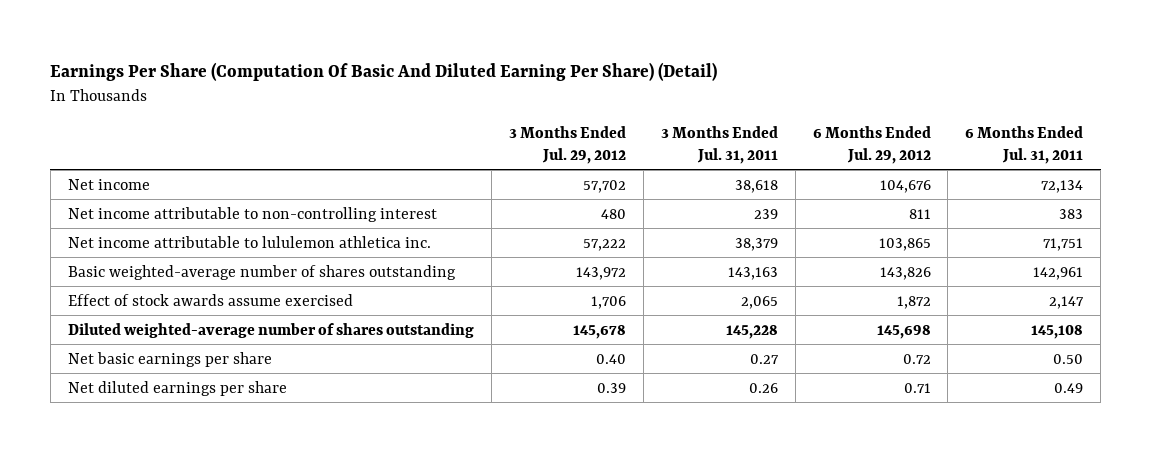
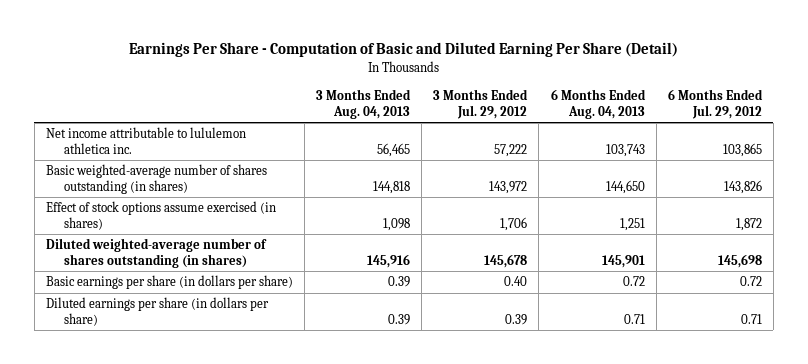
[50,62,718,82] Earnings Per Share (Computation Of Basic And Diluted Earning Per Share) (Detail) -> [128,42,678,58] Earnings Per Share - Computation of Basic and Diluted Earning Per Share (Detail)
[660,125,778,164] 3 Months Ended Jul. 31, 2011 -> none
[965,125,1084,164] 6 Months Ended Jul. 31, 2011 -> none
none -> [316,89,412,119] 3 Months Ended Aug. 04, 2013
none -> [550,89,646,119] 6 Months Ended Aug. 04, 2013
[67,178,150,190] Net income -> none
[67,206,437,222] Net income attributable to non-controlling interest -> none
[67,264,456,280] Basic weighted-average number of shares outstanding -> [45,164,267,195] Basic weighted-average number of shares outstanding (in shares)
[67,293,353,306] Effect of stock awards assume exercised -> [45,201,276,231] Effect of stock options assume exercised (in shares)
[67,322,474,338] Diluted weighted-average number of shares outstanding -> [45,238,267,269] Diluted weighted-average number of shares outstanding (in shares)
[67,351,272,367] Net basic earnings per share -> [45,275,293,290] Basic earnings per share (in dollars per share)
[67,380,287,396] Net diluted earnings per share -> [45,297,269,327] Diluted earnings per share (in dollars per share)

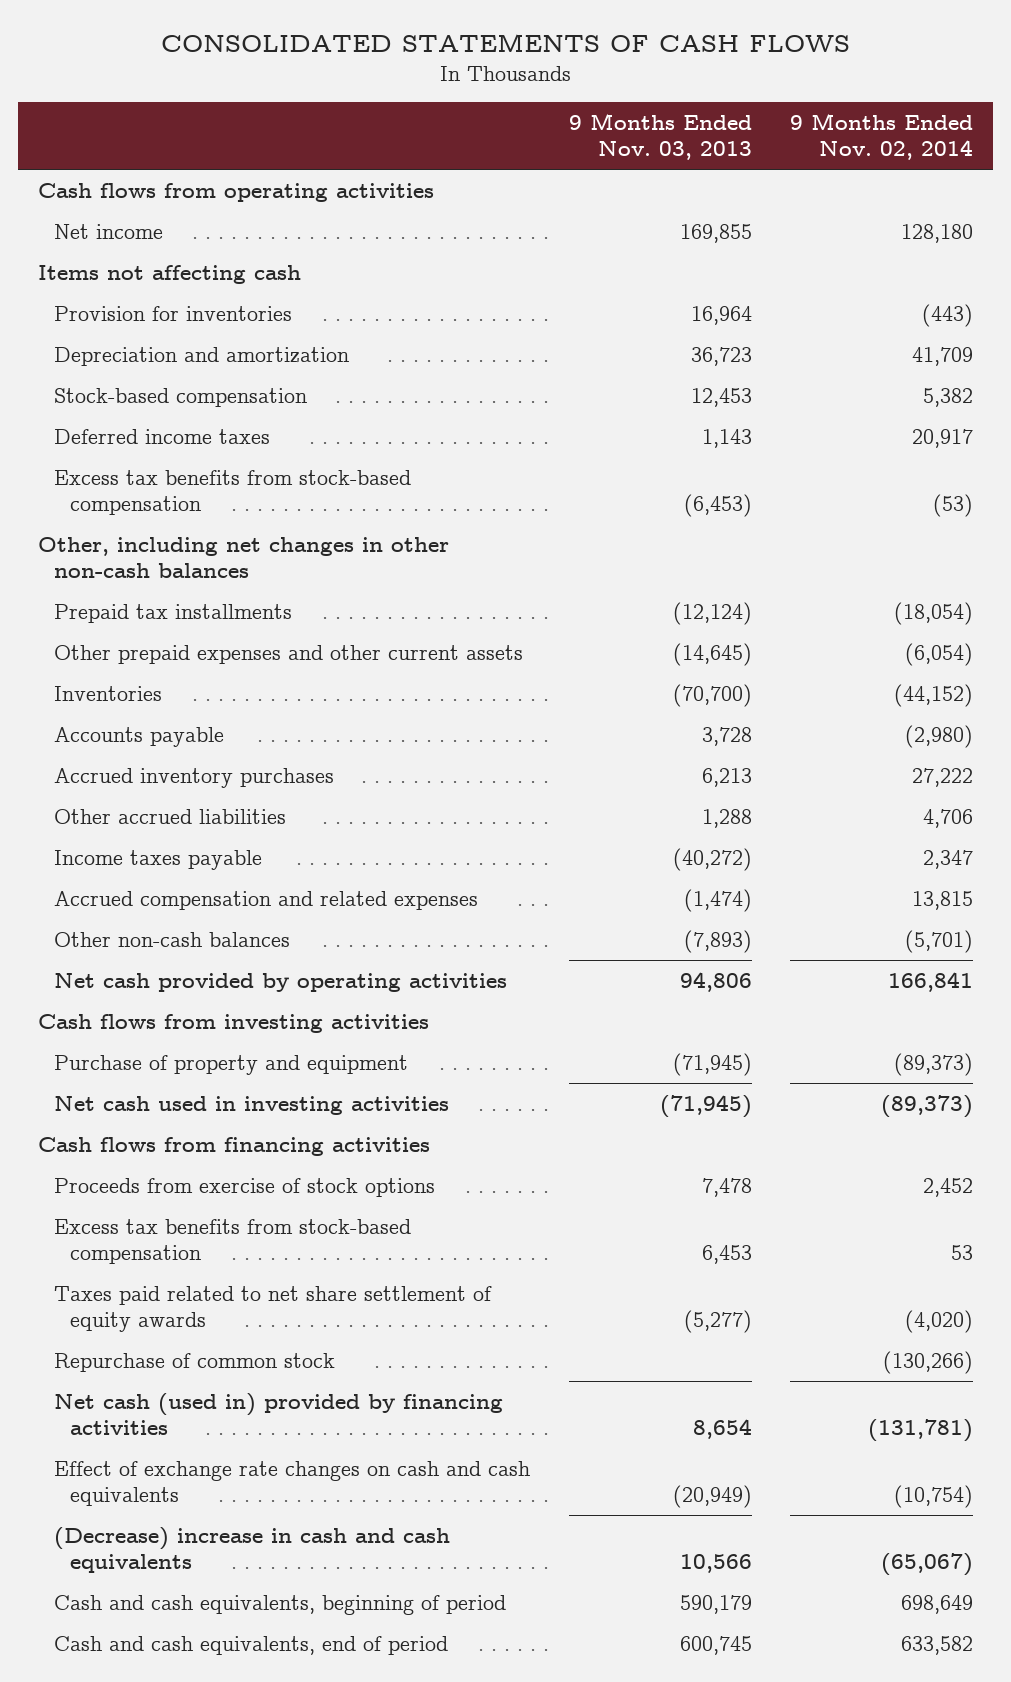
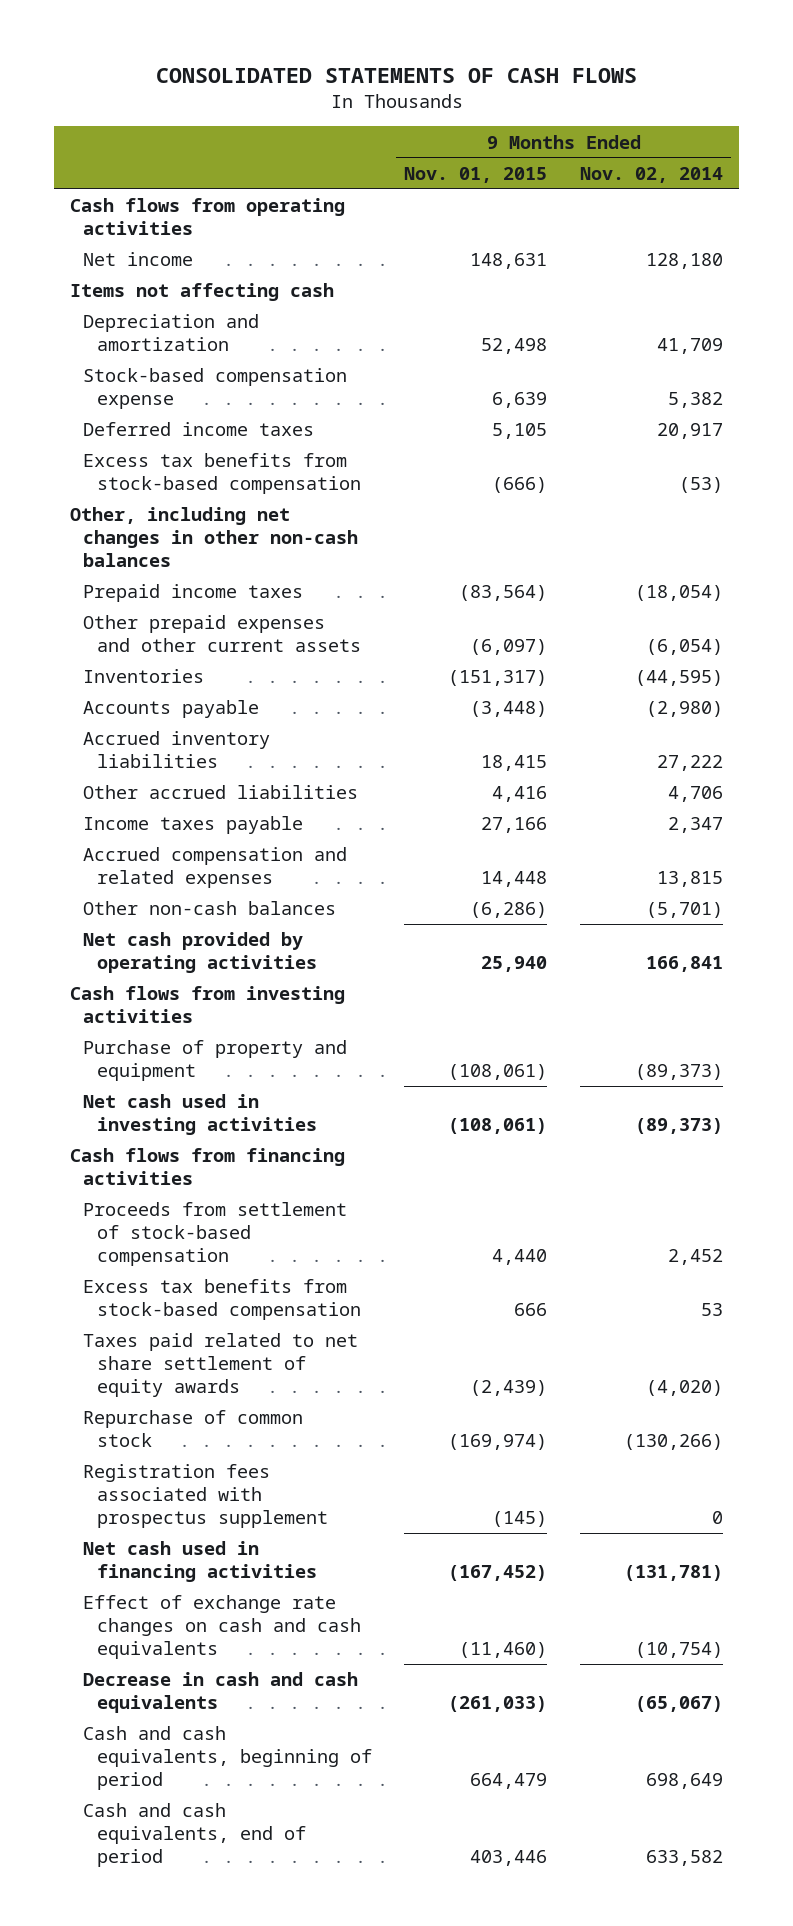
[568,112,752,160] 9 Months Ended Nov. 03, 2013 -> none
none -> [404,167,548,184] Nov. 01, 2015
[53,305,292,321] Provision for inventories -> none
[53,387,307,407] Stock-based compensation -> [83,368,348,410] Stock-based compensation expense
[53,603,292,623] Prepaid tax installments -> [83,584,304,603] Prepaid income taxes
[894,683,974,707] (44,152) -> [634,670,723,687] (44,595)
[53,767,334,788] Accrued inventory purchases -> [83,731,271,769] Accrued inventory liabilities
[53,1177,435,1197] Proceeds from exercise of stock options -> [83,1202,348,1266] Proceeds from settlement of stock-based compensation
none -> [83,1464,328,1528] Registration fees associated with prospectus supplement
[53,1392,503,1436] Net cash (used in) provided by financing activities -> [83,1541,317,1583] Net cash used in financing activities
[53,1526,450,1574] (Decrease) increase in cash and cash equivalents -> [83,1672,359,1714] Decrease in cash and cash equivalents

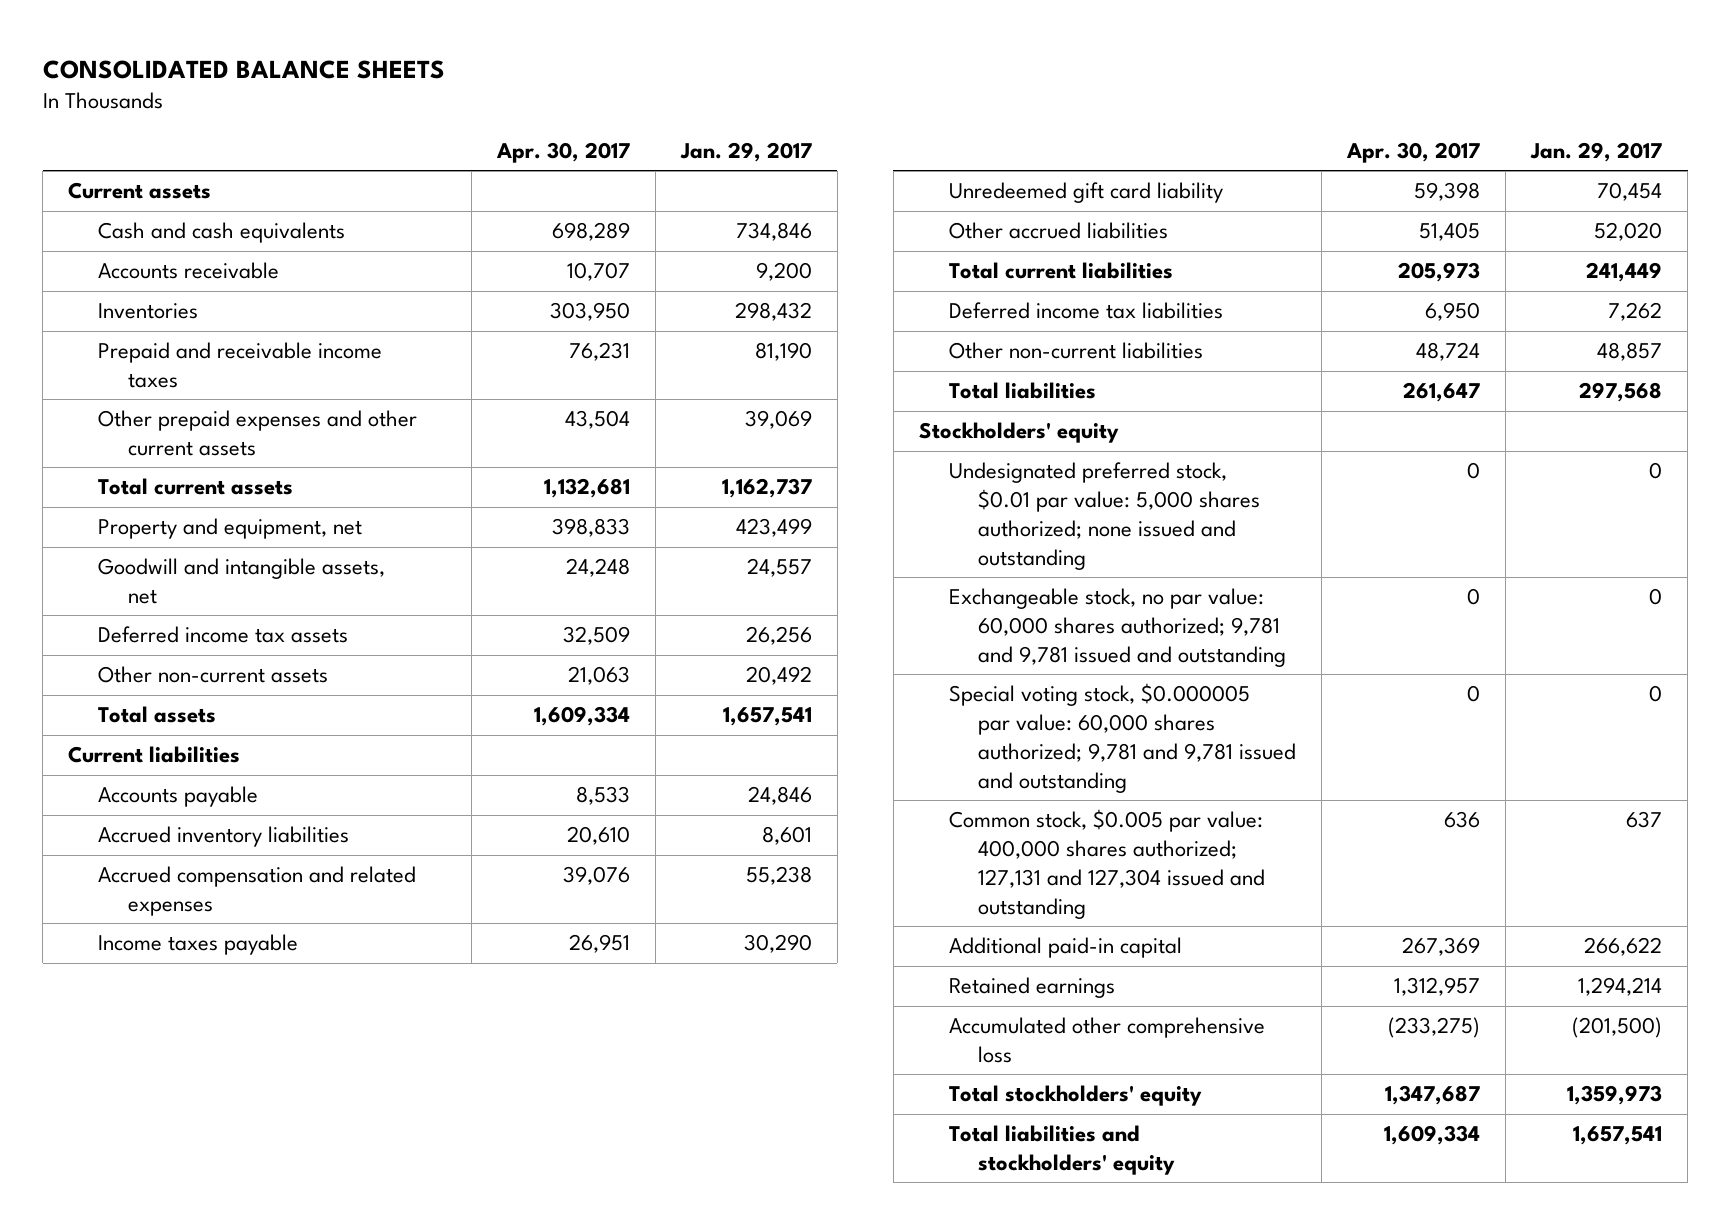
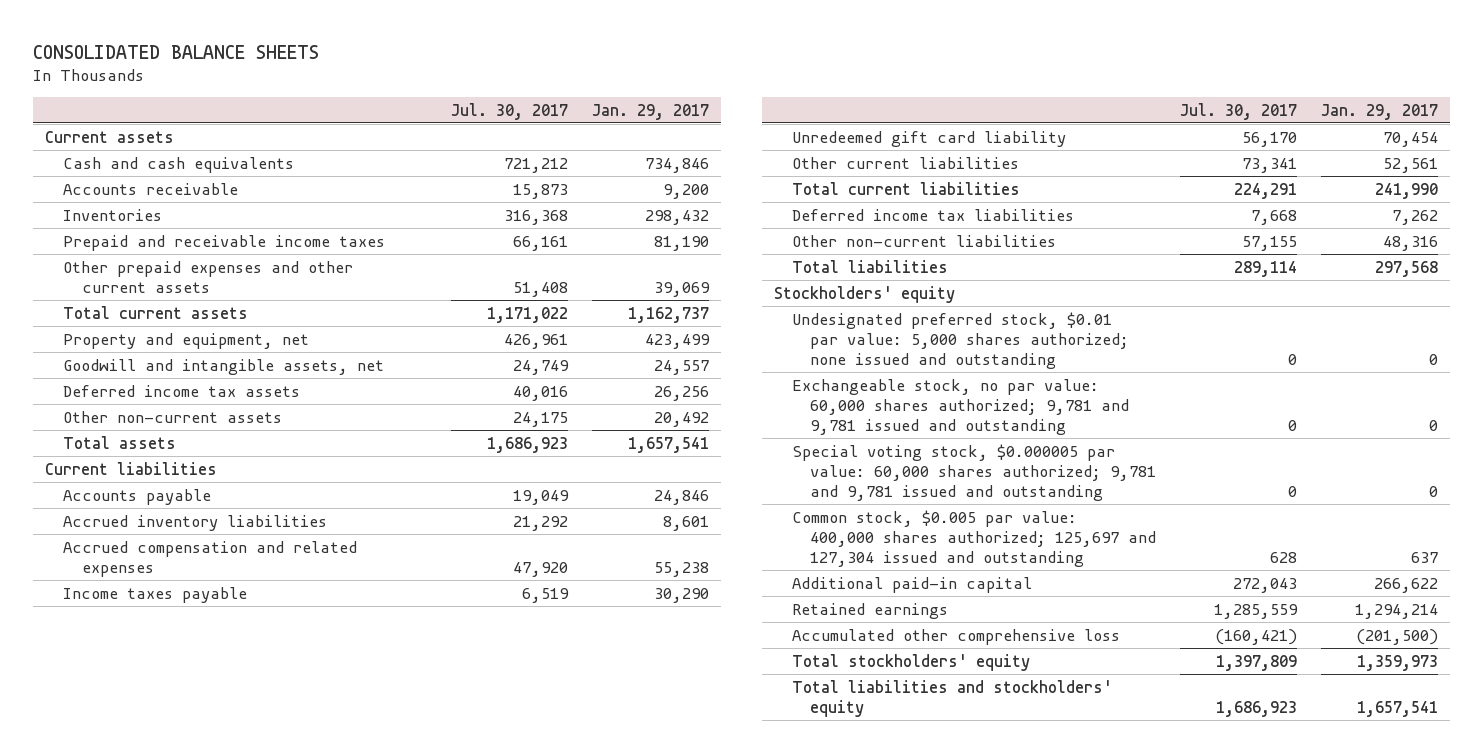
[495,142,630,164] Apr. 30, 2017 -> none
none -> [451,102,569,120] Jul. 30, 2017
[948,222,1168,240] Other accrued liabilities -> [792,156,1020,169] Other current liabilities
[1594,222,1663,242] 52,020 -> [1382,157,1438,173] 52,561
[1586,262,1663,283] 241,449 -> [1374,182,1438,199] 241,990
[1597,342,1663,362] 48,857 -> [1382,235,1438,251] 48,316
[948,809,1266,919] Common stock, $0.005 par value: 400,000 shares authorized; 127,131 and 127,304 issued and outstanding -> [792,509,1157,567] Common stock, $0.005 par value: 400,000 shares authorized; 125,697 and 127,304 issued and outstanding

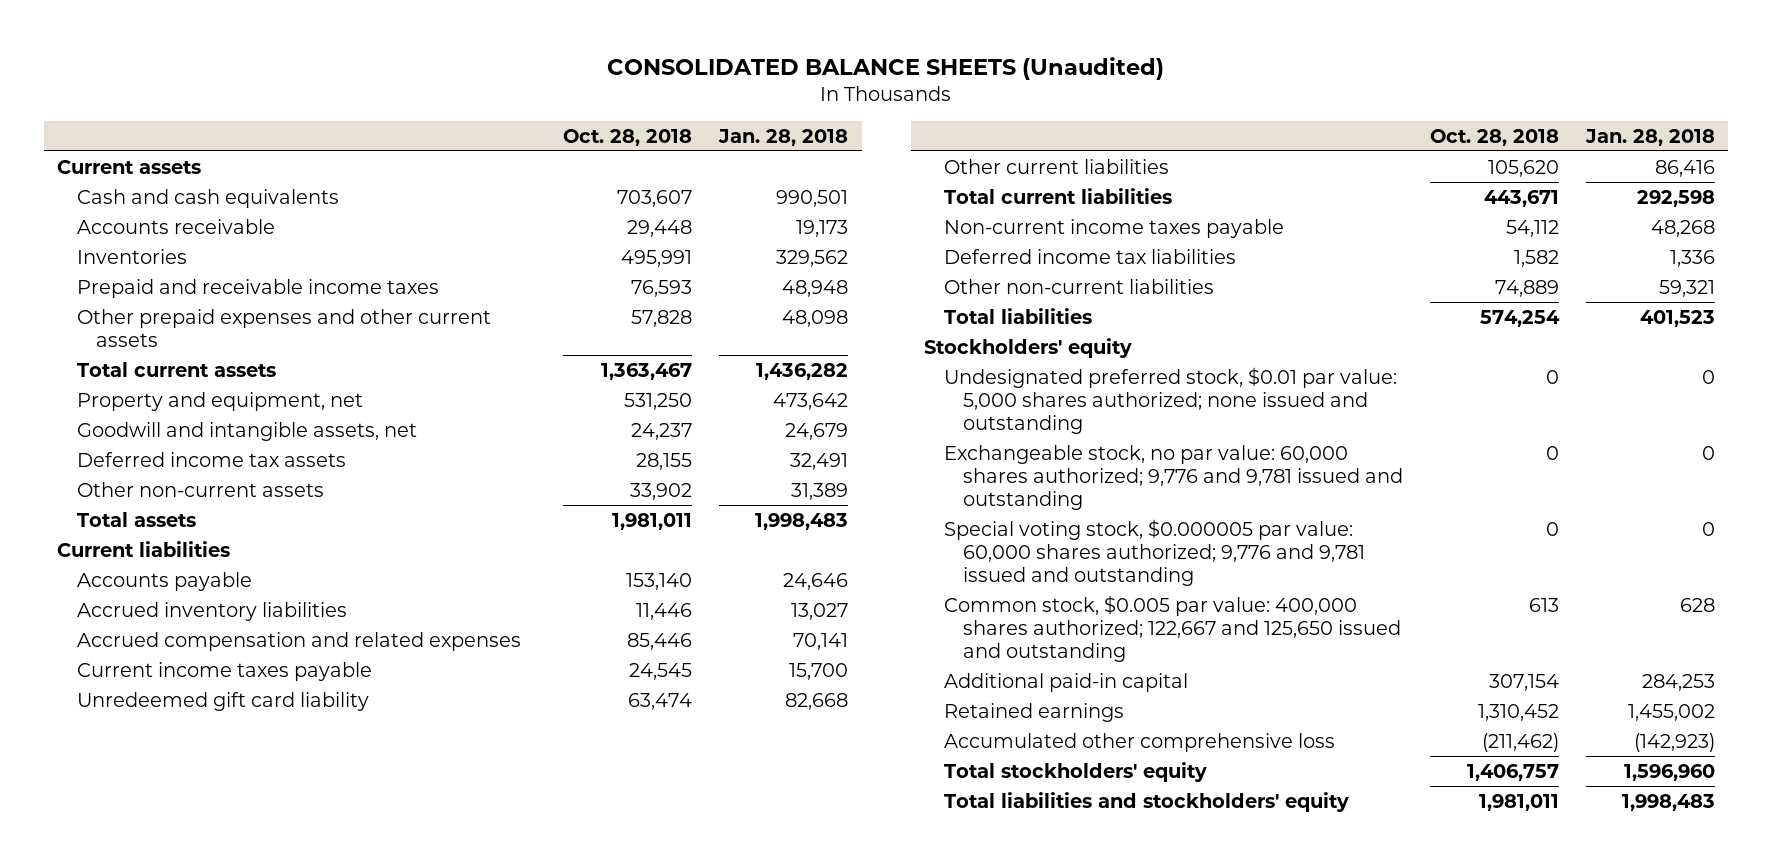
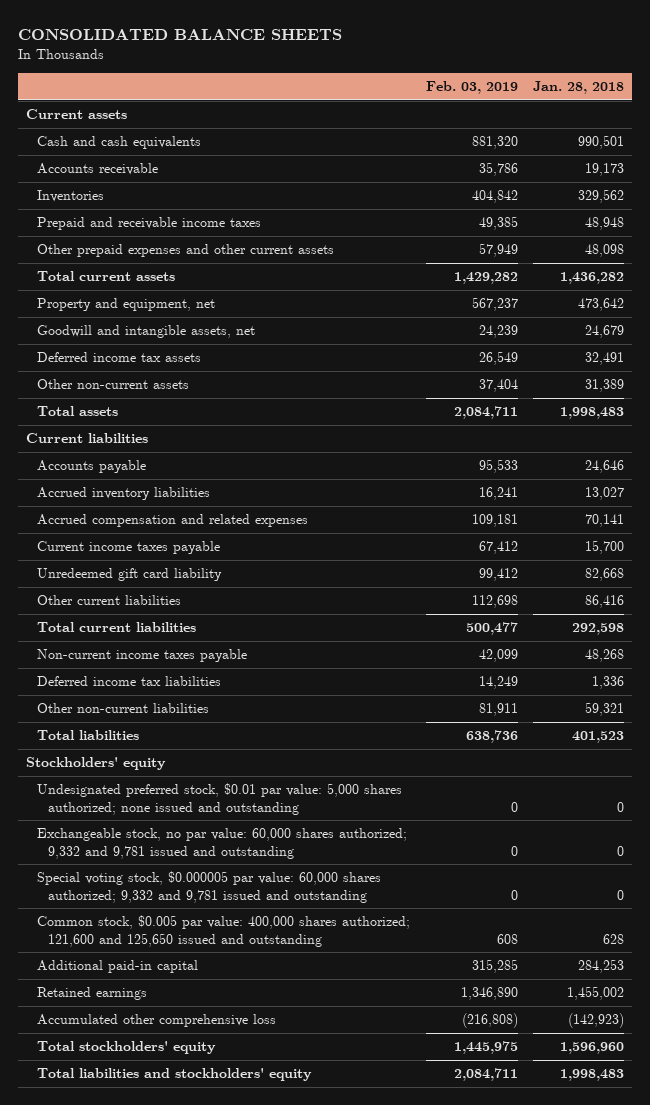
[607,56,1165,80] CONSOLIDATED BALANCE SHEETS (Unaudited) -> [18,28,343,40] CONSOLIDATED BALANCE SHEETS
[563,128,693,146] Oct. 28, 2018 -> none
none -> [425,80,518,94] Feb. 03, 2019
[943,444,1404,511] Exchangeable stock, no par value: 60,000 shares authorized; 9,776 and 9,781 issued and outstanding -> [37,828,408,859] Exchangeable stock, no par value: 60,000 shares authorized; 9,332 and 9,781 issued and outstanding
[943,518,1366,587] Special voting stock, $0.000005 par value: 60,000 shares authorized; 9,776 and 9,781 issued and outstanding -> [37,871,382,903] Special voting stock, $0.000005 par value: 60,000 shares authorized; 9,332 and 9,781 issued and outstanding
[943,594,1402,663] Common stock, $0.005 par value: 400,000 shares authorized; 122,667 and 125,650 issued and outstanding -> [37,915,411,947] Common stock, $0.005 par value: 400,000 shares authorized; 121,600 and 125,650 issued and outstanding

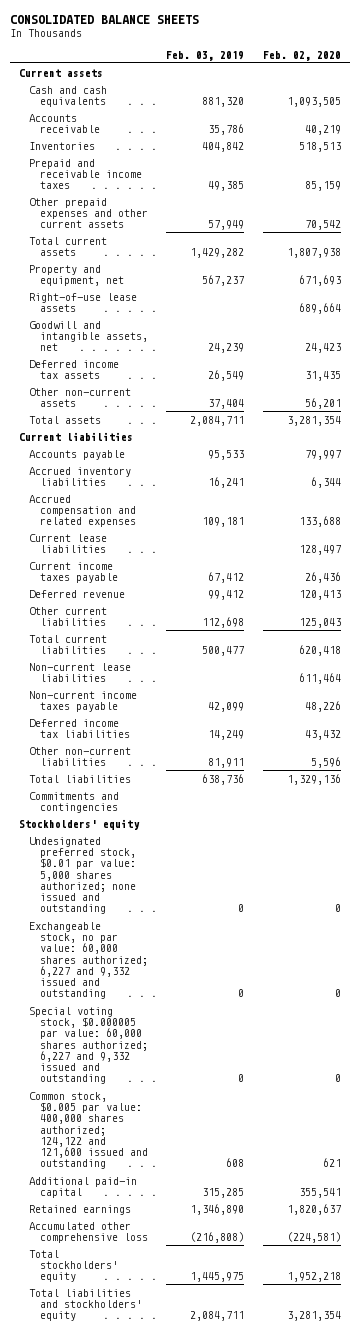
[532,80,624,94] Jan. 28, 2018 -> none
none -> [262,50,341,61] Feb. 02, 2020
none -> [29,292,138,312] Right-of-use lease assets
none -> [29,533,108,553] Current lease liabilities
[37,568,223,582] Unredeemed gift card liability -> [29,589,126,598] Deferred revenue
none -> [29,662,132,682] Non-current lease liabilities
none -> [29,791,120,813] Commitments and contingencies
[37,828,408,859] Exchangeable stock, no par value: 60,000 shares authorized; 9,332 and 9,781 issued and outstanding -> [29,921,148,1000] Exchangeable stock, no par value: 60,000 shares authorized; 6,227 and 9,332 issued and outstanding
[37,871,382,903] Special voting stock, $0.000005 par value: 60,000 shares authorized; 9,332 and 9,781 issued and outstanding -> [29,1006,148,1085] Special voting stock, $0.000005 par value: 60,000 shares authorized; 6,227 and 9,332 issued and outstanding
[37,915,411,947] Common stock, $0.005 par value: 400,000 shares authorized; 121,600 and 125,650 issued and outstanding -> [29,1091,148,1170] Common stock, $0.005 par value: 400,000 shares authorized; 124,122 and 121,600 issued and outstanding

